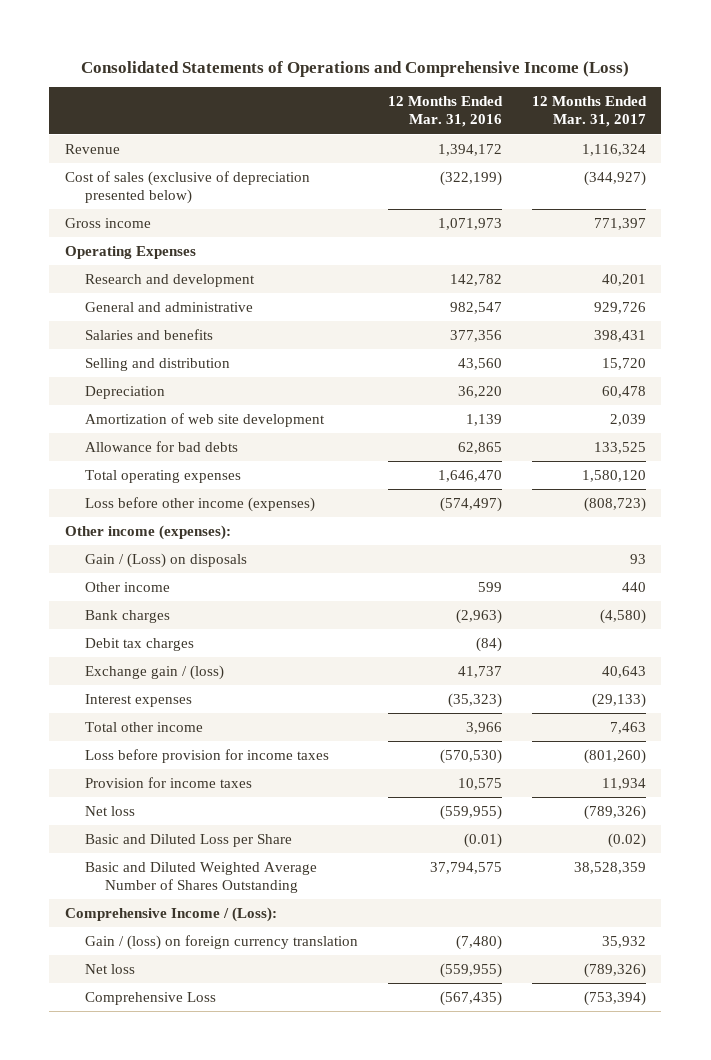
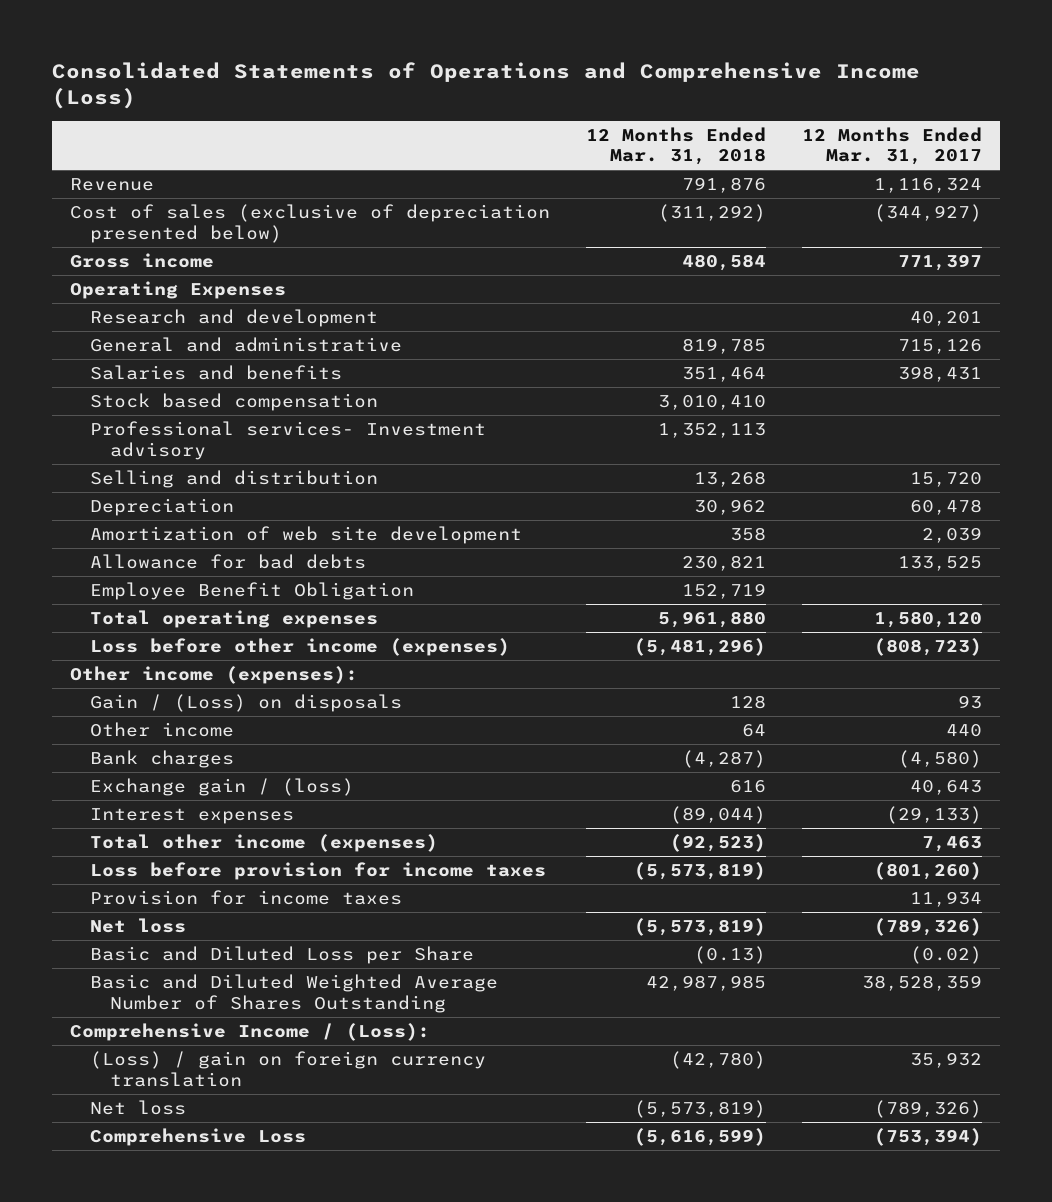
[387,96,503,128] 12 Months Ended Mar. 31, 2016 -> none
none -> [585,126,766,166] 12 Months Ended Mar. 31, 2018
[594,302,647,315] 929,726 -> [897,338,982,354] 715,126
none -> [89,392,378,411] Stock based compensation
none -> [89,420,486,460] Professional services- Investment advisory
none -> [89,581,414,600] Employee Benefit Obligation
[84,638,194,652] Debit tax charges -> none
[84,722,203,733] Total other income -> [89,833,438,852] Total other income (expenses)
[84,935,358,951] Gain / (loss) on foreign currency translation -> [89,1050,486,1087] (Loss) / gain on foreign currency translation

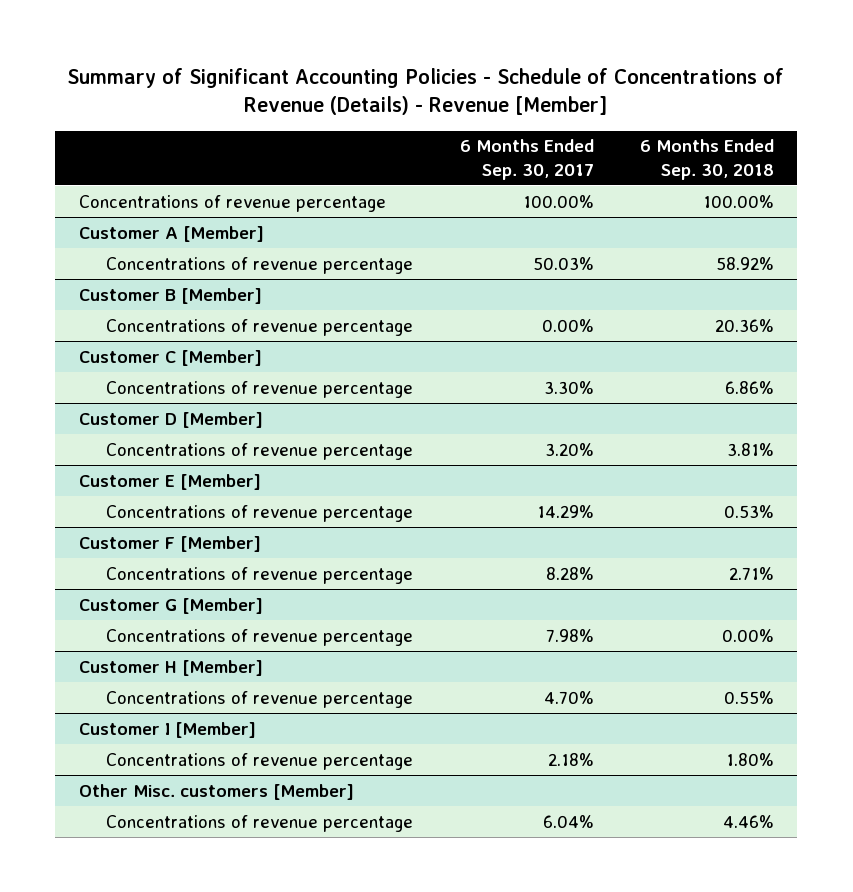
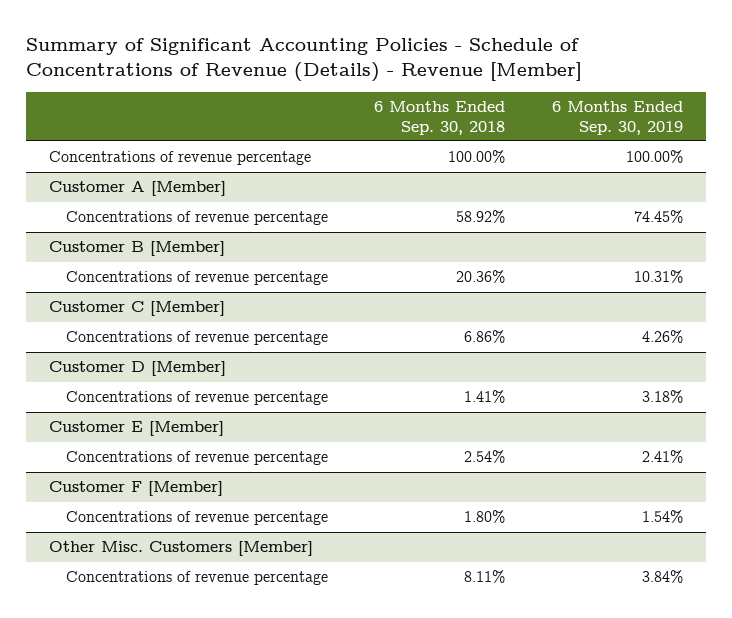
[459,139,594,180] 6 Months Ended Sep. 30, 2017 -> none
none -> [552,101,684,135] 6 Months Ended Sep. 30, 2019
[727,442,775,456] 3.81% -> [464,390,506,404] 1.41%
[724,504,775,518] 0.53% -> [464,450,506,464] 2.54%
[106,566,414,584] Concentrations of revenue percentage -> none
[78,597,263,614] Customer G [Member] -> none
[106,628,414,646] Concentrations of revenue percentage -> none
[78,659,263,676] Customer H [Member] -> none
[106,690,414,708] Concentrations of revenue percentage -> none
[78,721,256,738] Customer I [Member] -> none
[78,783,354,800] Other Misc. customers [Member] -> [49,541,314,557] Other Misc. Customers [Member]
[723,814,775,828] 4.46% -> [464,570,506,584] 8.11%

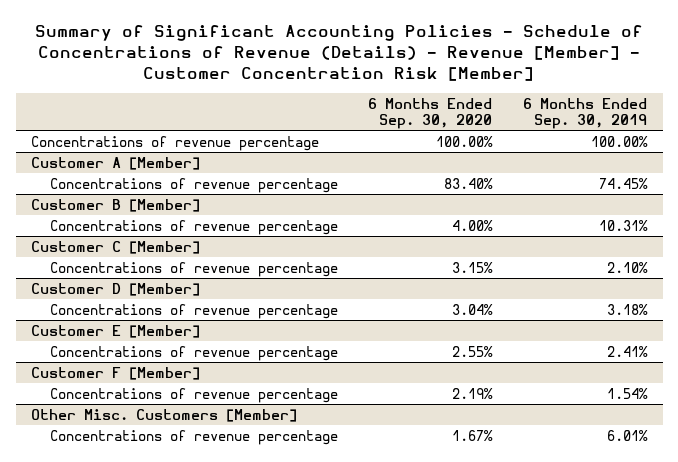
[25,37,582,82] Summary of Significant Accounting Policies - Schedule of Concentrations of Revenue (Details) - Revenue [Member] -> [35,24,644,82] Summary of Significant Accounting Policies - Schedule of Concentrations of Revenue (Details) - Revenue [Member] - Customer Concentration Risk [Member]
[374,101,506,135] 6 Months Ended Sep. 30, 2018 -> none
none -> [368,97,493,129] 6 Months Ended Sep. 30, 2020
[642,330,684,344] 4.26% -> [607,261,649,273] 2.10%
[642,570,684,584] 3.84% -> [607,429,649,441] 6.01%

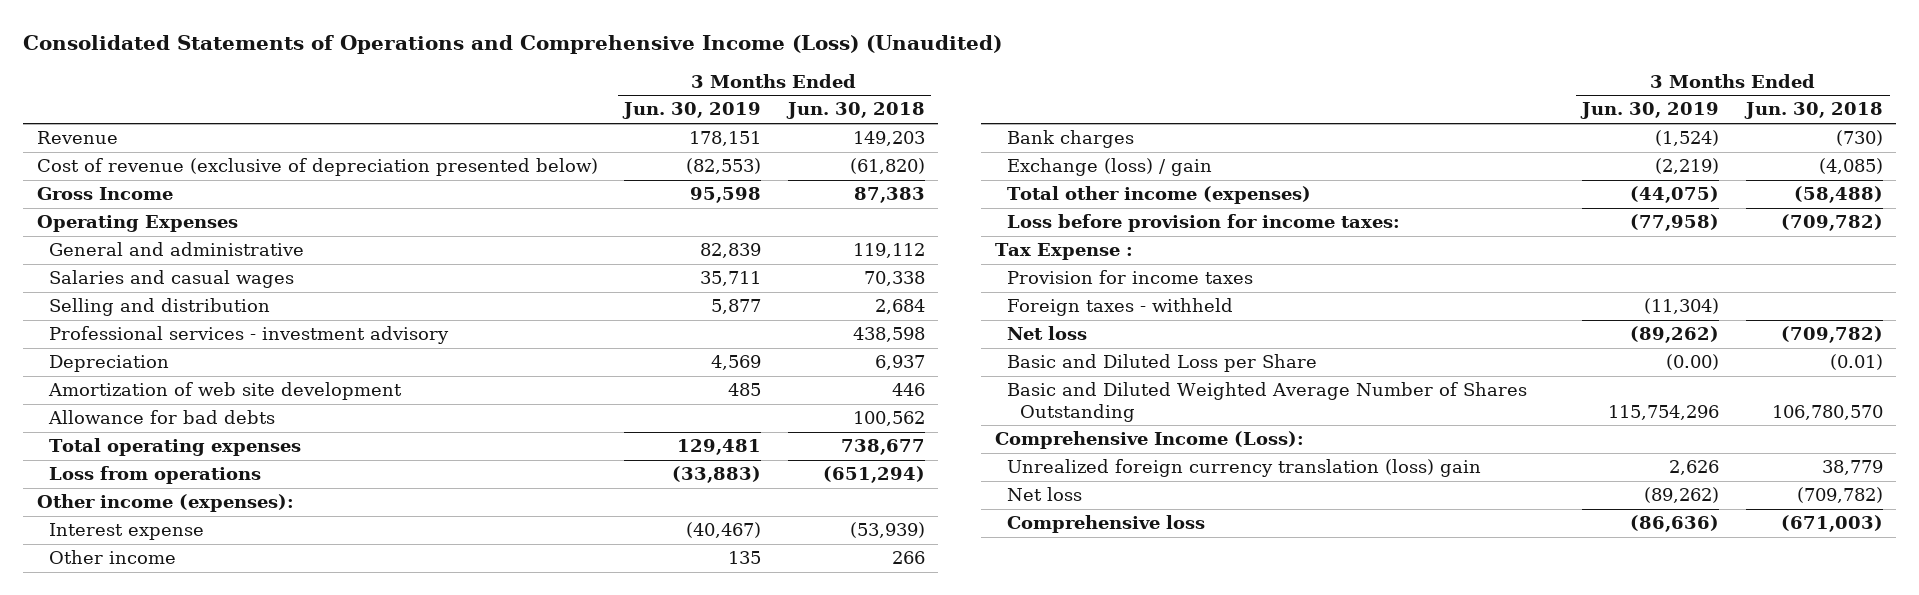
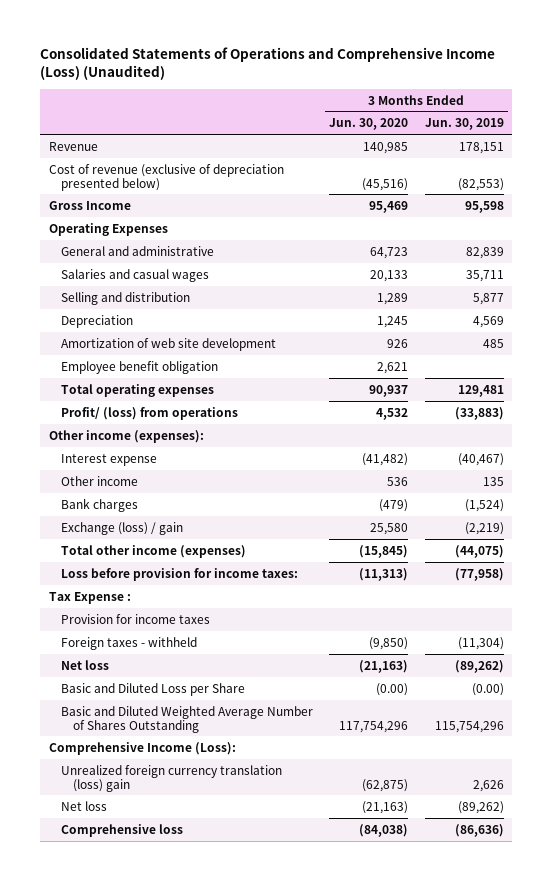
[785,102,925,120] Jun. 30, 2018 -> none
none -> [329,118,409,131] Jun. 30, 2020
[49,326,450,345] Professional services - investment advisory -> none
[48,410,276,425] Allowance for bad debts -> none
none -> [60,360,218,374] Employee benefit obligation
[49,466,262,485] Loss from operations -> [60,406,238,420] Profit/ (loss) from operations

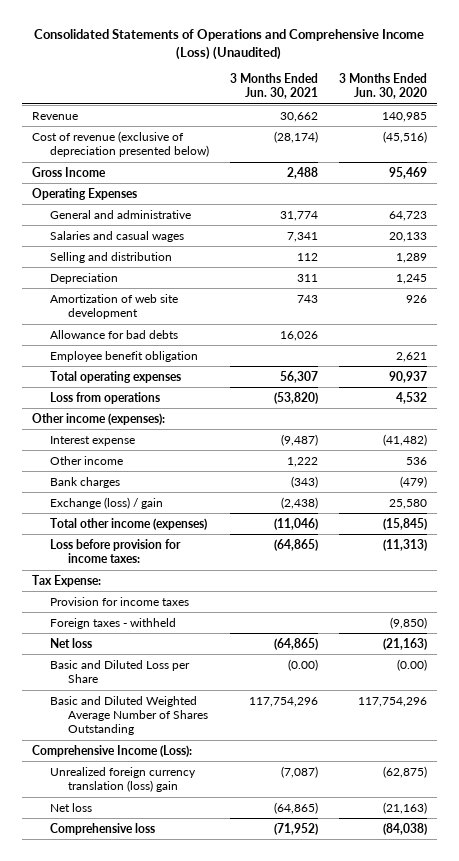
[424,118,504,131] Jun. 30, 2019 -> none
none -> [229,72,318,100] 3 Months Ended Jun. 30, 2021
none -> [50,329,179,339] Allowance for bad debts
[60,406,238,420] Profit/ (loss) from operations -> [50,391,161,404] Loss from operations
[48,591,131,604] Tax Expense : -> [32,574,102,587] Tax Expense:

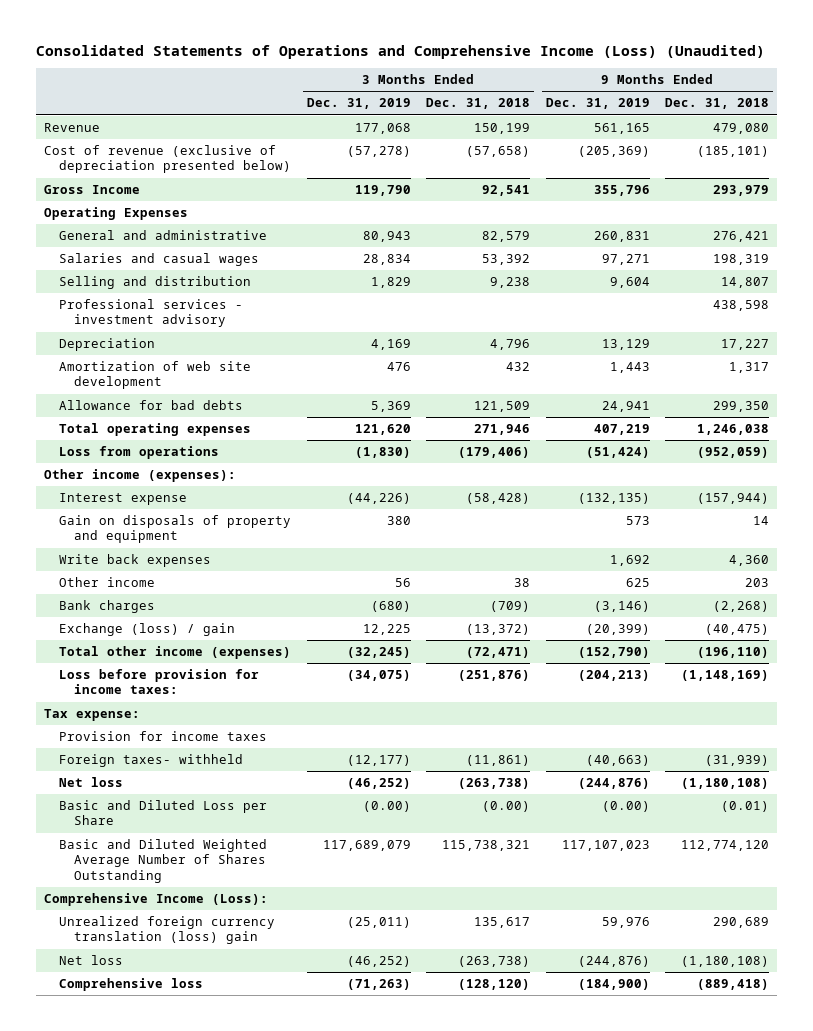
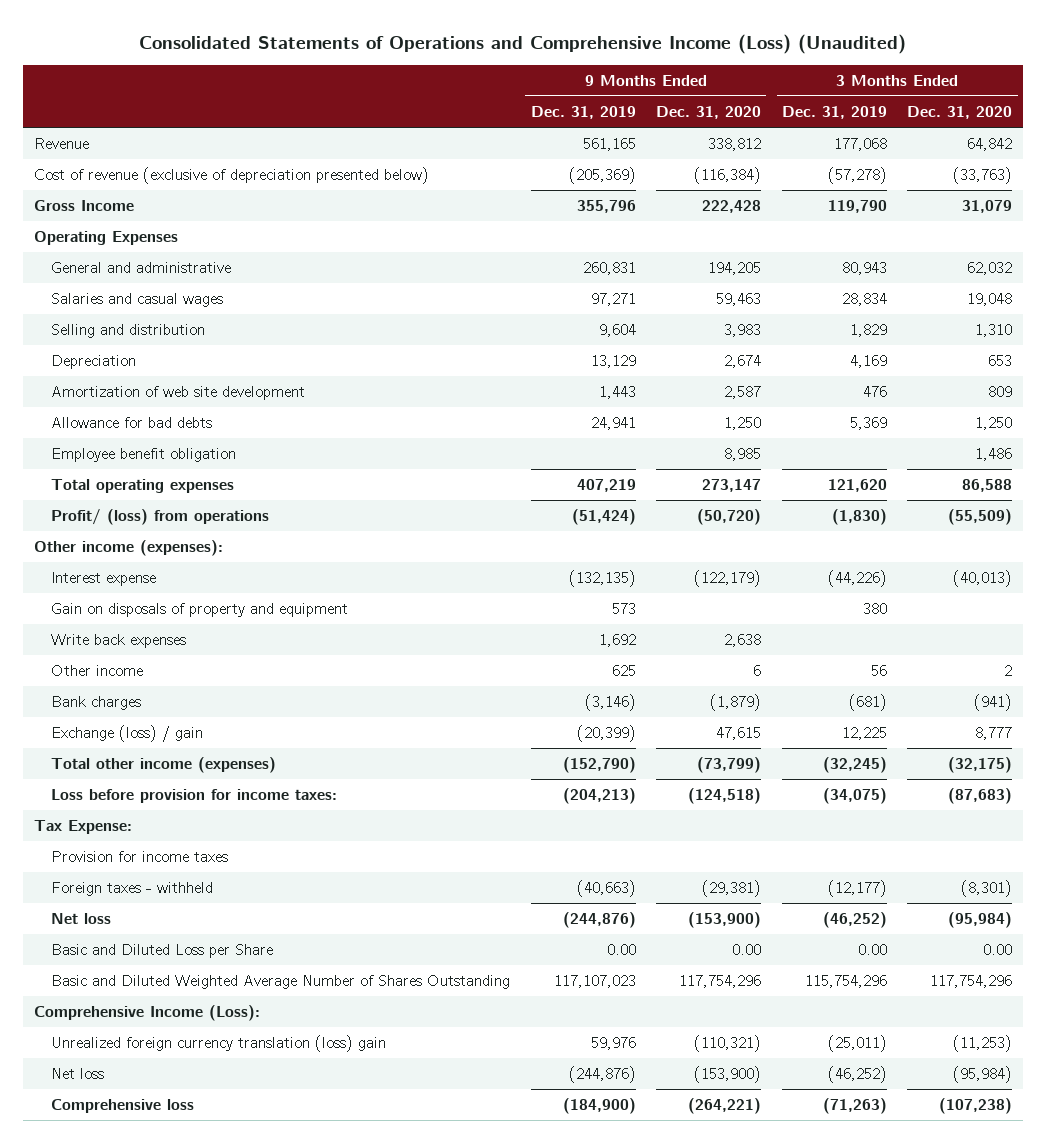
[426,98,531,110] Dec. 31, 2018 -> none
[665,98,770,110] Dec. 31, 2018 -> none
none -> [656,106,762,120] Dec. 31, 2020
none -> [907,106,1013,120] Dec. 31, 2020
[58,299,243,328] Professional services - investment advisory -> none
none -> [51,448,237,463] Employee benefit obligation
[58,446,219,460] Loss from operations -> [51,509,270,526] Profit/ (loss) from operations
[370,601,411,613] (680) -> [848,694,887,712] (681)
[43,709,140,722] Tax expense: -> [33,820,132,835] Tax Expense:
[58,754,243,768] Foreign taxes- withheld -> [51,882,214,897] Foreign taxes - withheld
[362,801,411,813] (0.00) -> [857,944,887,956] 0.00
[601,801,650,813] (0.00) -> [606,944,636,956] 0.00
[322,840,411,852] 117,689,079 -> [804,975,887,989] 115,754,296

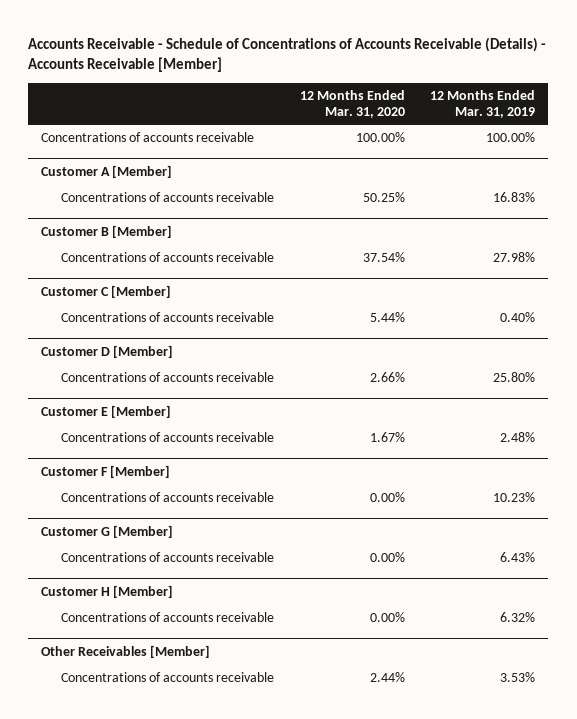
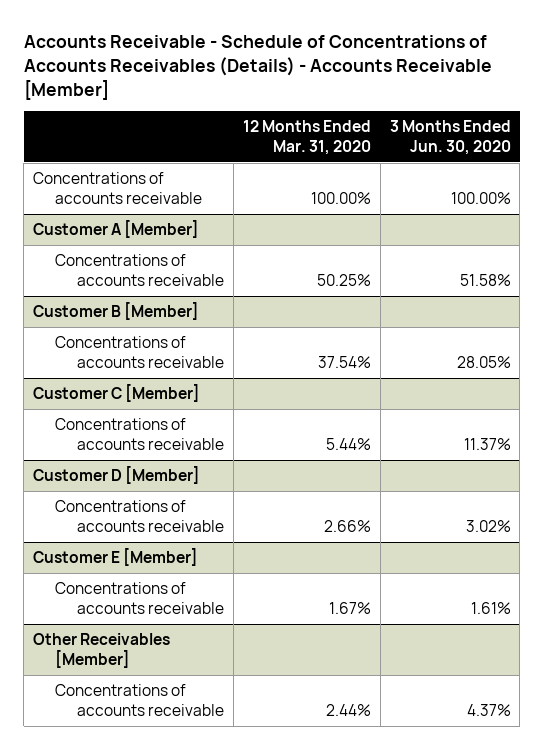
[28,36,547,73] Accounts Receivable - Schedule of Concentrations of Accounts Receivable (Details) - Accounts Receivable [Member] -> [23,34,492,100] Accounts Receivable - Schedule of Concentrations of Accounts Receivables (Details) - Accounts Receivable [Member]
[430,89,536,118] 12 Months Ended Mar. 31, 2019 -> none
none -> [389,120,511,155] 3 Months Ended Jun. 30, 2020
[41,465,171,479] Customer F [Member] -> none
[60,492,274,503] Concentrations of accounts receivable -> none
[41,525,174,539] Customer G [Member] -> none
[60,552,274,563] Concentrations of accounts receivable -> none
[41,585,174,599] Customer H [Member] -> none
[60,612,274,623] Concentrations of accounts receivable -> none

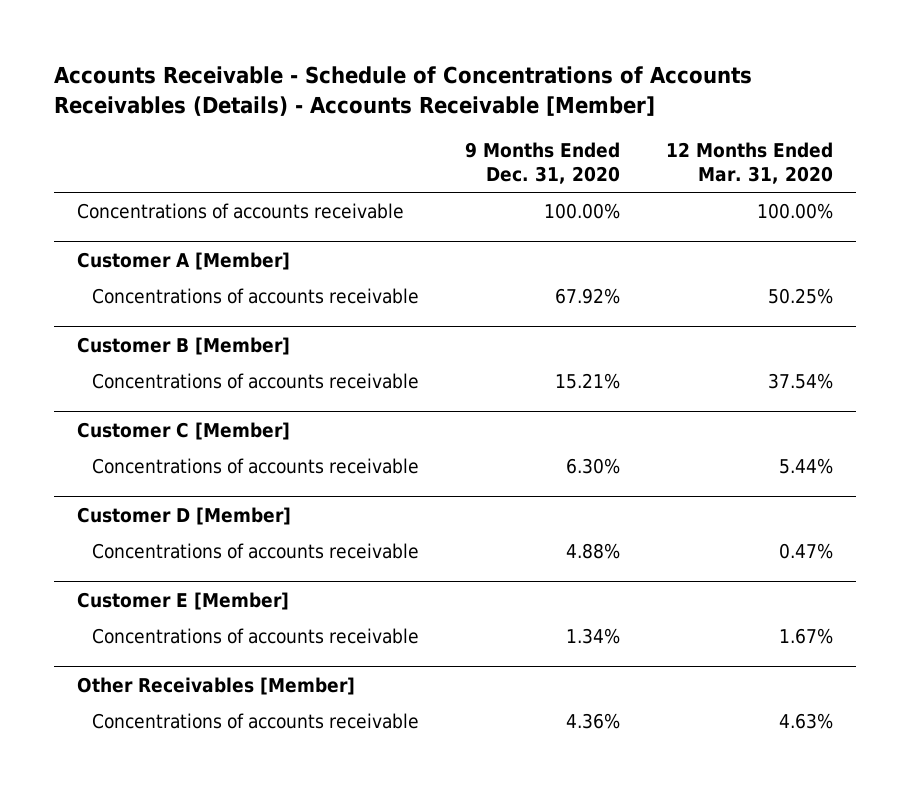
[389,120,511,155] 3 Months Ended Jun. 30, 2020 -> none
none -> [464,142,620,184] 9 Months Ended Dec. 31, 2020
[323,519,371,532] 2.66% -> [778,543,833,560] 0.47%
[325,703,371,716] 2.44% -> [778,713,833,730] 4.63%

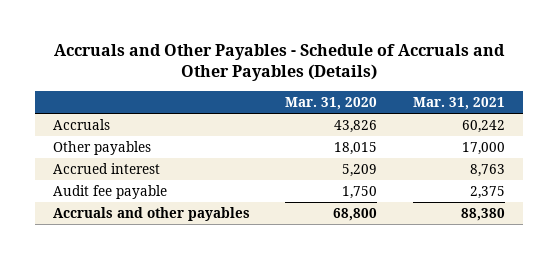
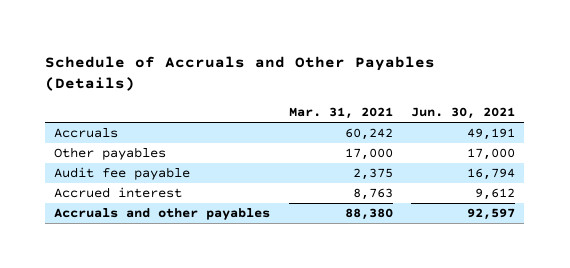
[53,43,505,82] Accruals and Other Payables - Schedule of Accruals and Other Payables (Details) -> [45,55,436,92] Schedule of Accruals and Other Payables (Details)
[285,96,378,110] Mar. 31, 2020 -> none
none -> [411,107,516,120] Jun. 30, 2021
[52,163,160,175] Accrued interest -> [54,187,183,199] Accrued interest

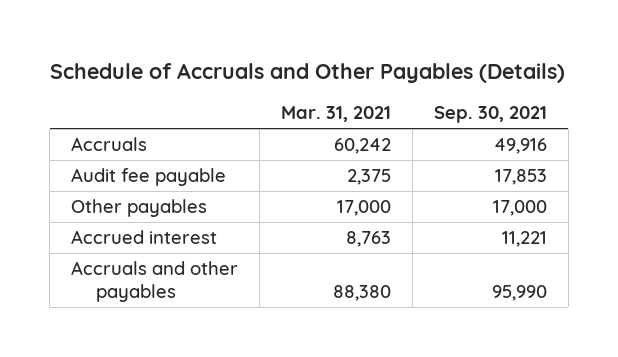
[411,107,516,120] Jun. 30, 2021 -> none
none -> [433,106,547,124] Sep. 30, 2021
[54,147,167,161] Other payables -> [71,199,208,218] Other payables

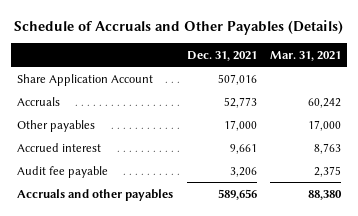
[433,106,547,124] Sep. 30, 2021 -> none
none -> [186,50,257,61] Dec. 31, 2021
none -> [17,73,154,86] Share Application Account
[71,168,227,187] Audit fee payable -> [17,165,109,178] Audit fee payable

